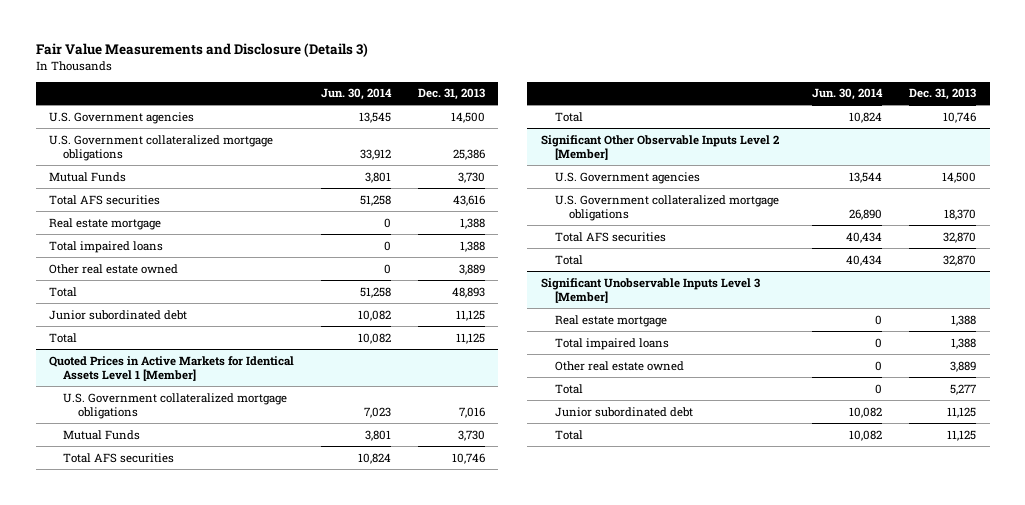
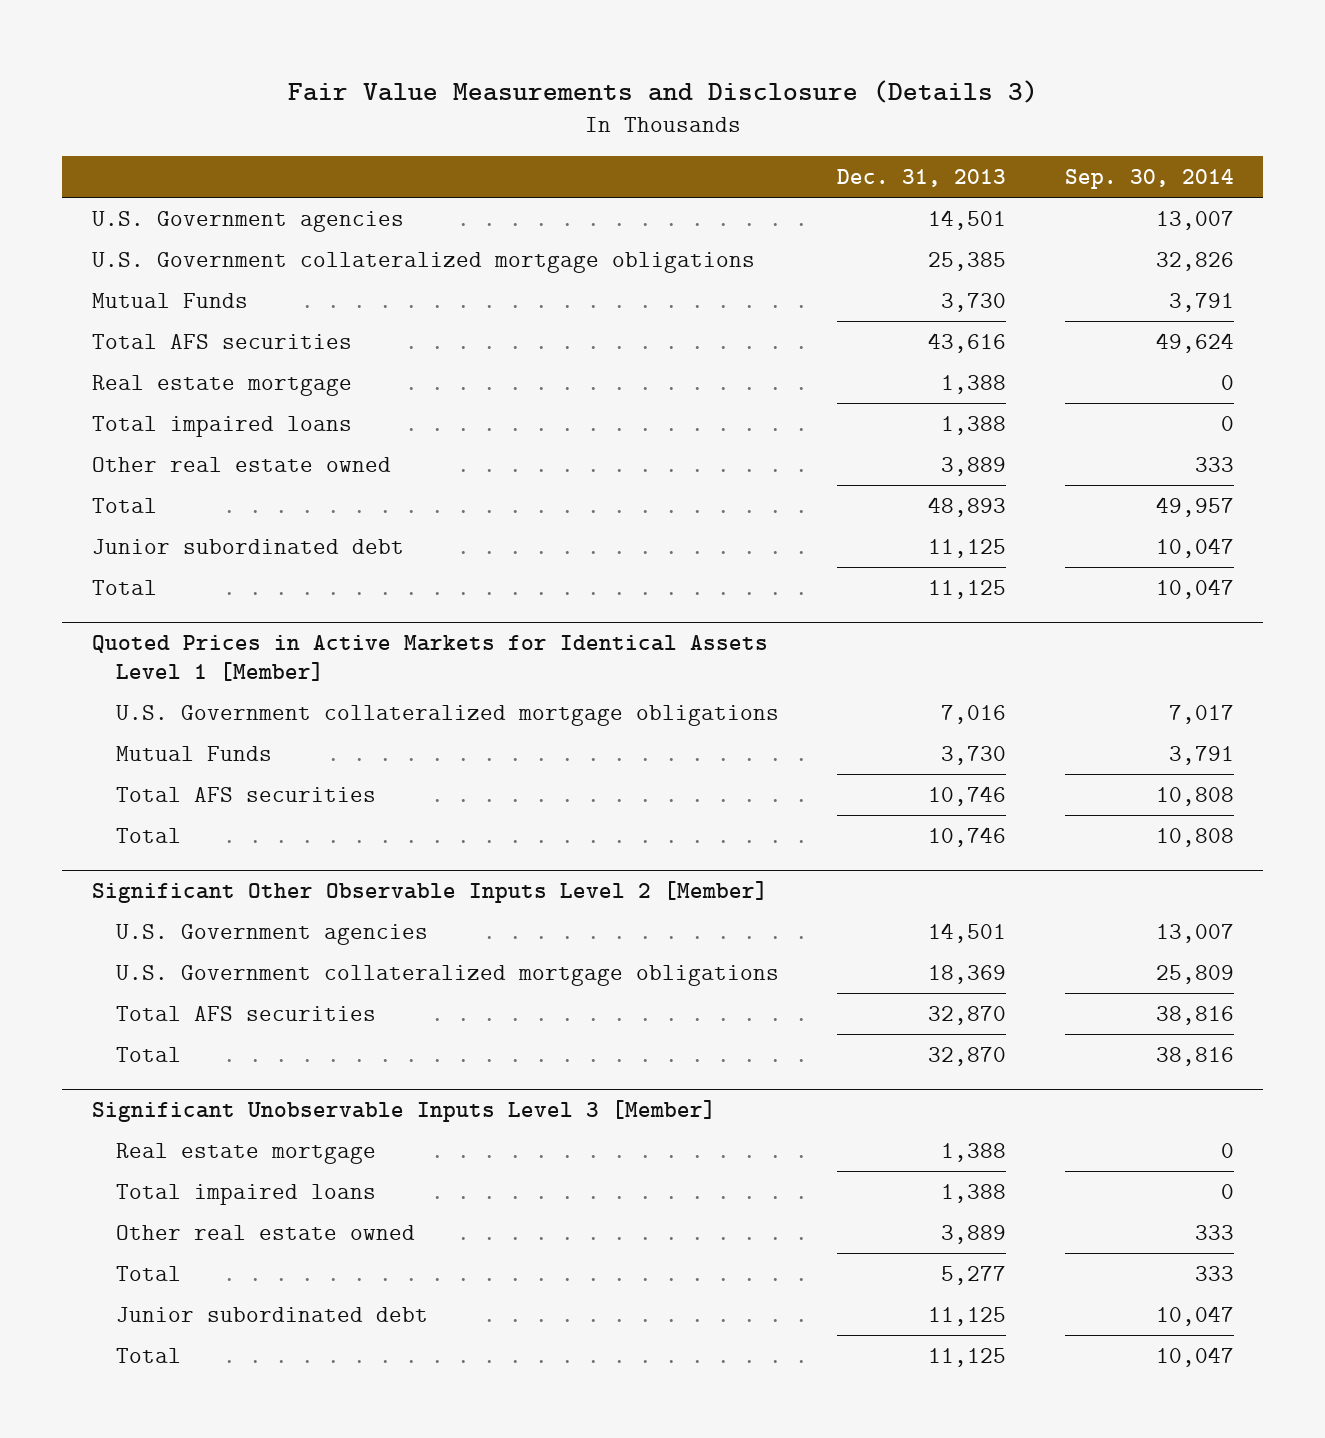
[320,88,392,101] Jun. 30, 2014 -> none
none -> [1064,168,1234,189] Sep. 30, 2014
[450,111,485,123] 14,500 -> [928,209,1007,230] 14,501
[452,148,485,160] 25,386 -> [928,251,1007,271] 25,385
[942,171,977,183] 14,500 -> [928,922,1007,943] 14,501
[944,208,977,220] 18,370 -> [928,964,1007,984] 18,369

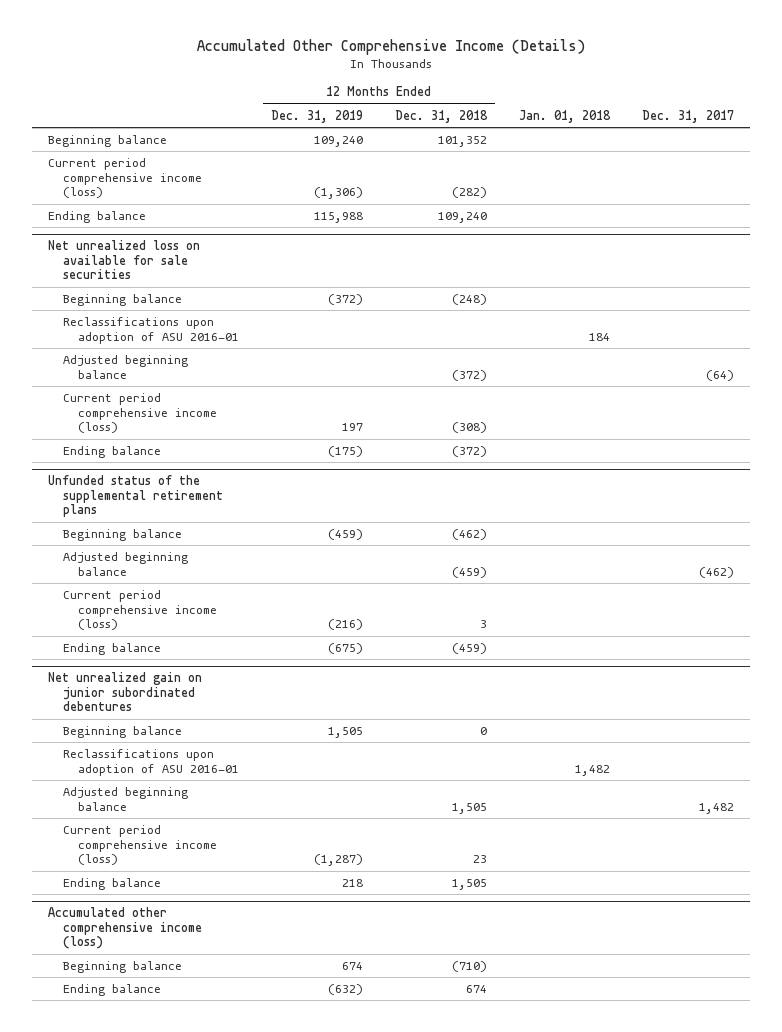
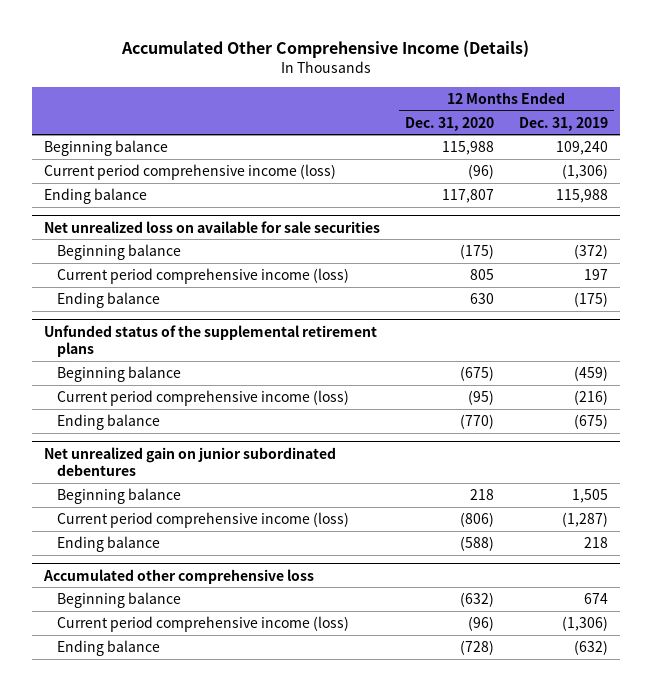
[394,109,488,123] Dec. 31, 2018 -> none
[519,109,612,123] Jan. 01, 2018 -> none
[642,109,735,123] Dec. 31, 2017 -> none
none -> [405,116,495,131] Dec. 31, 2020
[62,316,239,344] Reclassifications upon adoption of ASU 2016-01 -> none
[62,354,188,379] Adjusted beginning balance -> none
[62,551,188,576] Adjusted beginning balance -> none
[62,748,239,776] Reclassifications upon adoption of ASU 2016-01 -> none
[62,786,188,811] Adjusted beginning balance -> none
[47,907,202,950] Accumulated other comprehensive income (loss) -> [43,568,315,584] Accumulated other comprehensive loss
none -> [56,616,349,633] Current period comprehensive income (loss)

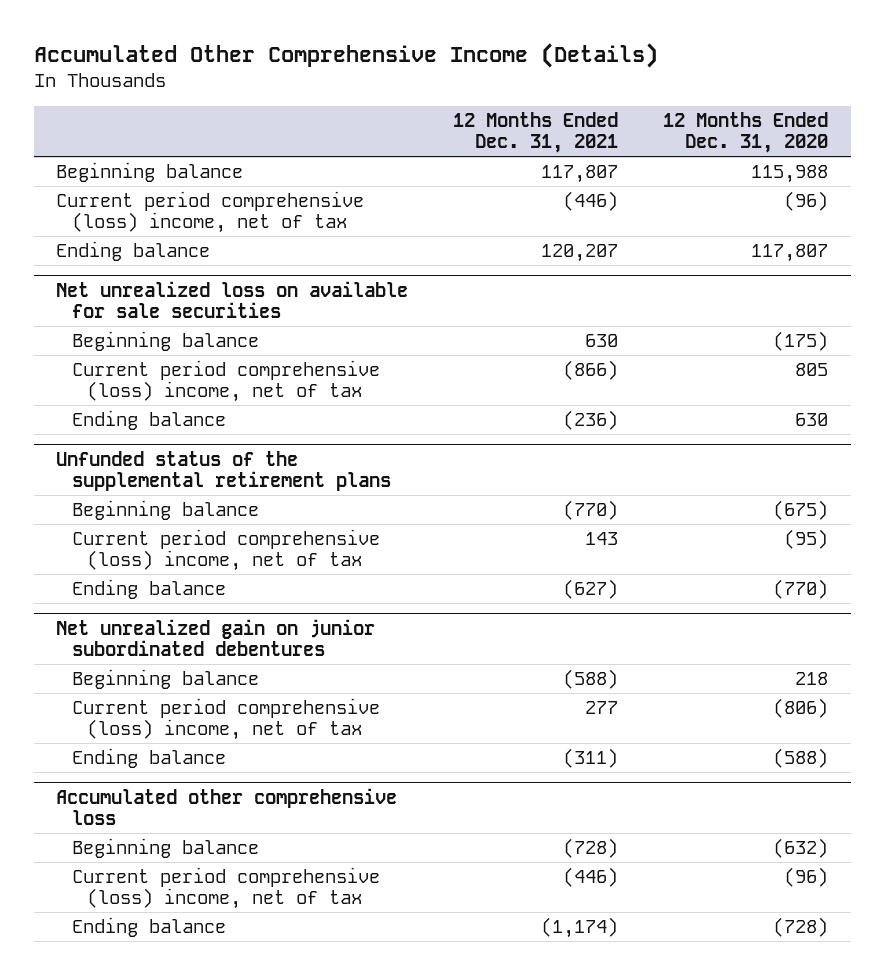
[518,116,608,131] Dec. 31, 2019 -> none
none -> [453,111,619,154] 12 Months Ended Dec. 31, 2021
[44,164,337,181] Current period comprehensive income (loss) -> [56,190,365,234] Current period comprehensive (loss) income, net of tax
[56,268,349,285] Current period comprehensive income (loss) -> [71,359,380,403] Current period comprehensive (loss) income, net of tax
[56,390,349,407] Current period comprehensive income (loss) -> [71,528,380,572] Current period comprehensive (loss) income, net of tax
[56,512,349,529] Current period comprehensive income (loss) -> [71,697,380,741] Current period comprehensive (loss) income, net of tax
[56,616,349,633] Current period comprehensive income (loss) -> [71,866,380,910] Current period comprehensive (loss) income, net of tax

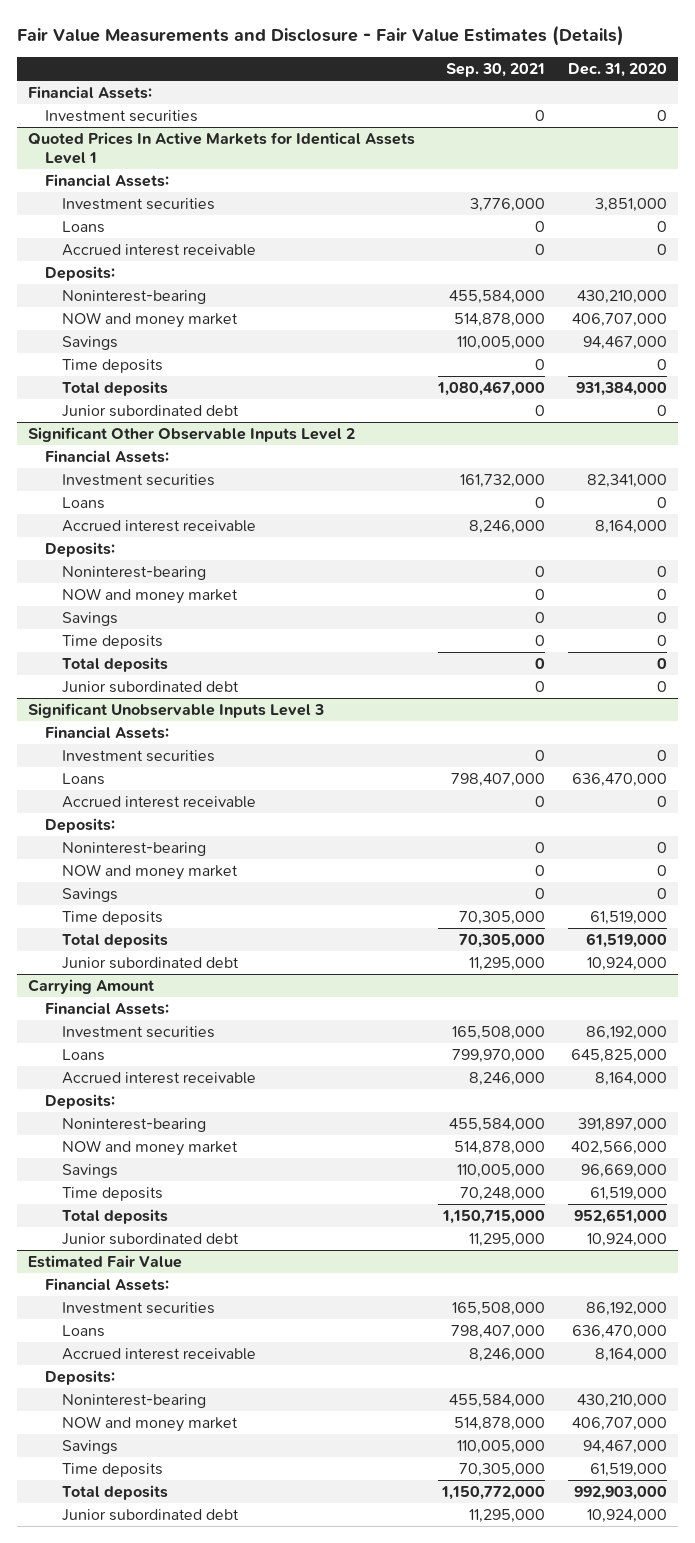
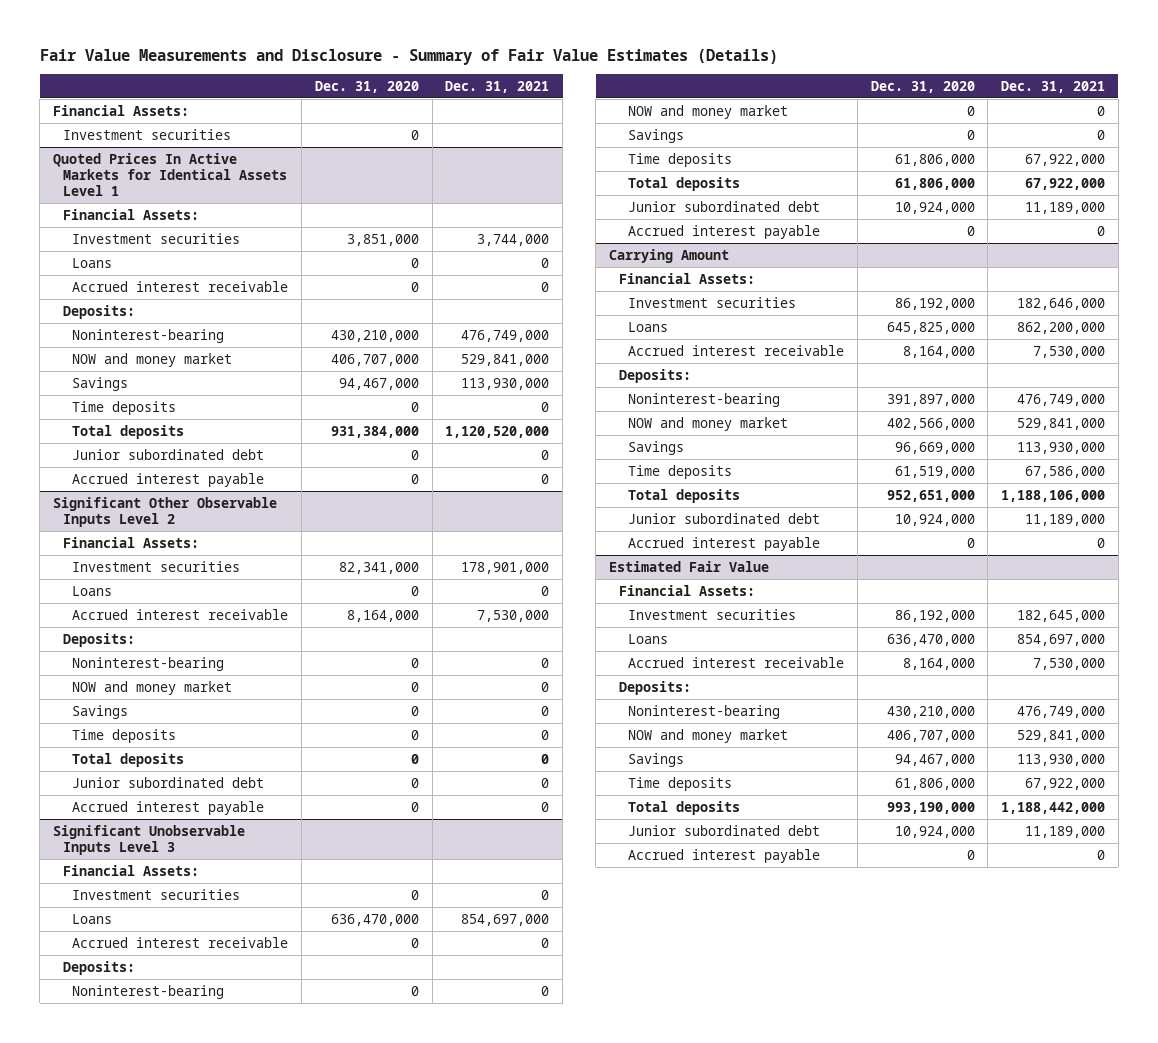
[16,25,624,47] Fair Value Measurements and Disclosure - Fair Value Estimates (Details) -> [39,48,778,65] Fair Value Measurements and Disclosure - Summary of Fair Value Estimates (Details)
[445,62,545,77] Sep. 30, 2021 -> none
none -> [445,80,550,93] Dec. 31, 2021
none -> [72,472,265,487] Accrued interest payable
none -> [72,800,265,815] Accrued interest payable
[589,911,667,926] 61,519,000 -> [894,153,975,166] 61,806,000
[585,933,667,949] 61,519,000 -> [894,177,975,190] 61,806,000
none -> [628,224,821,239] Accrued interest payable
none -> [628,536,821,551] Accrued interest payable
[589,1463,667,1478] 61,519,000 -> [894,777,975,790] 61,806,000
[573,1486,667,1501] 992,903,000 -> [886,801,975,814] 993,190,000
none -> [628,848,821,863] Accrued interest payable

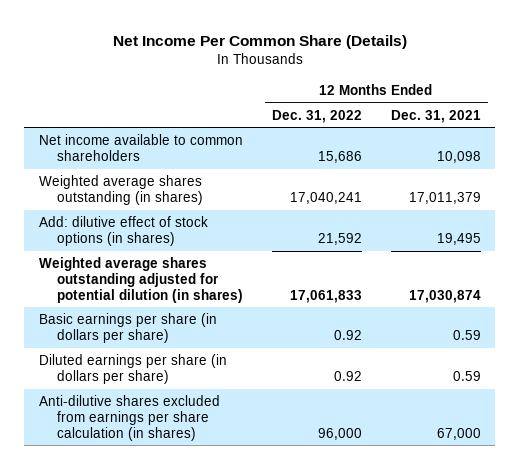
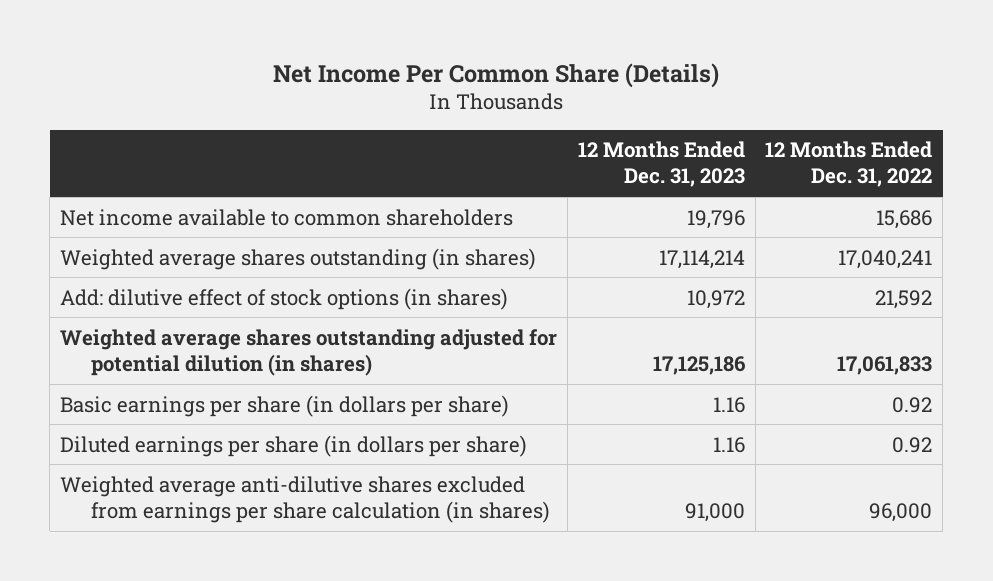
[390,109,481,123] Dec. 31, 2021 -> none
none -> [577,141,745,188] 12 Months Ended Dec. 31, 2023
[38,395,220,441] Anti-dilutive shares excluded from earnings per share calculation (in shares) -> [60,475,551,523] Weighted average anti-dilutive shares excluded from earnings per share calculation (in shares)

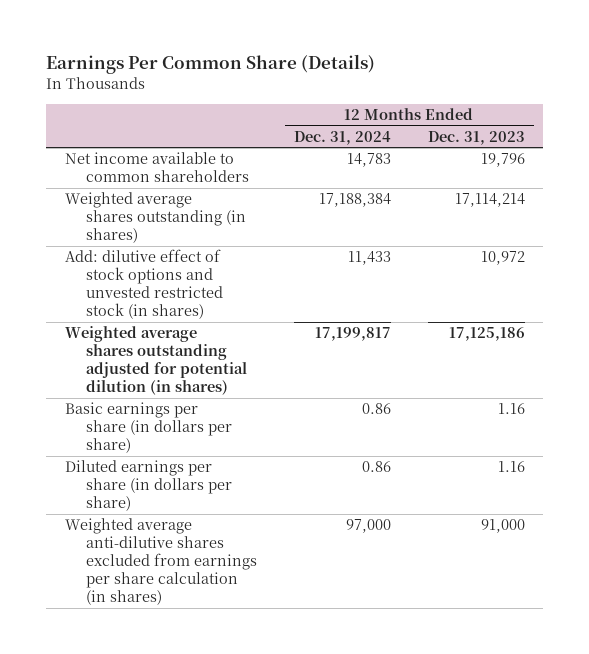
[273,62,720,88] Net Income Per Common Share (Details) -> [46,54,376,75] Earnings Per Common Share (Details)
[765,141,933,188] 12 Months Ended Dec. 31, 2022 -> none
none -> [294,130,392,145] Dec. 31, 2024
[60,287,509,310] Add: dilutive effect of stock options (in shares) -> [64,249,224,320] Add: dilutive effect of stock options and unvested restricted stock (in shares)

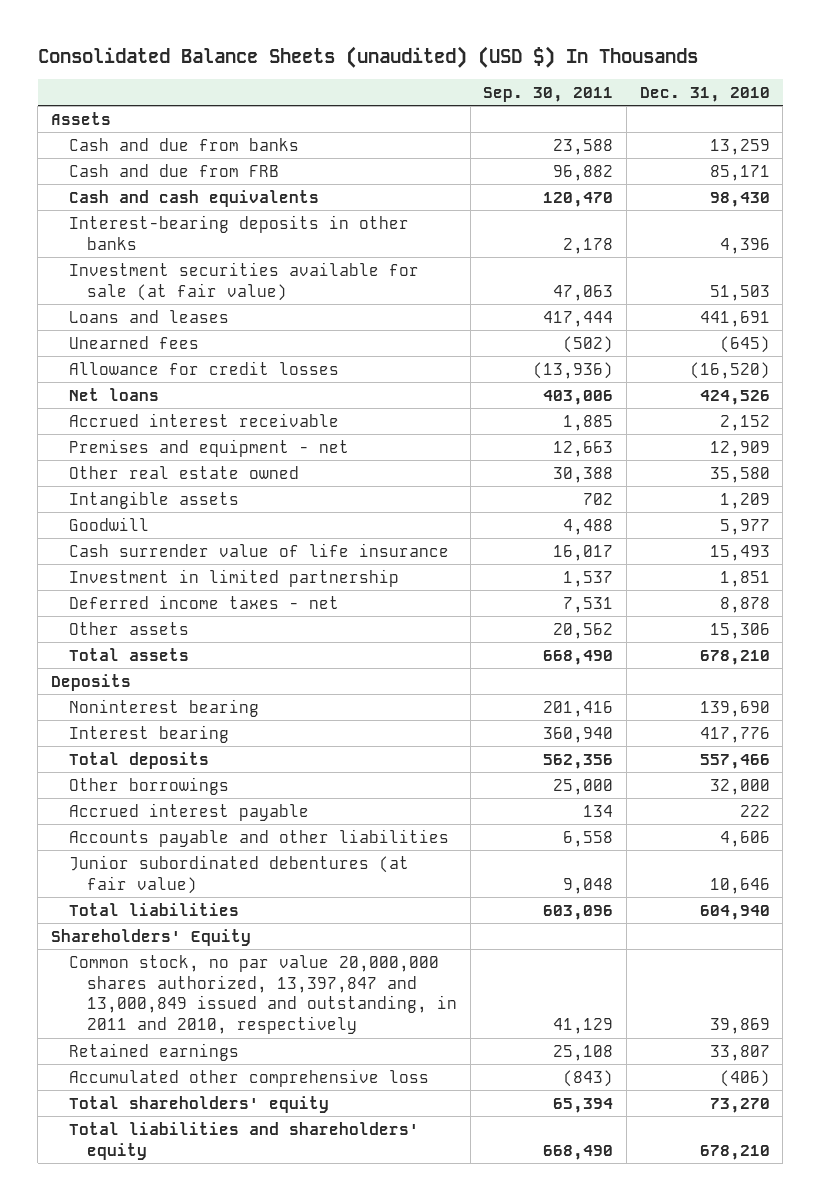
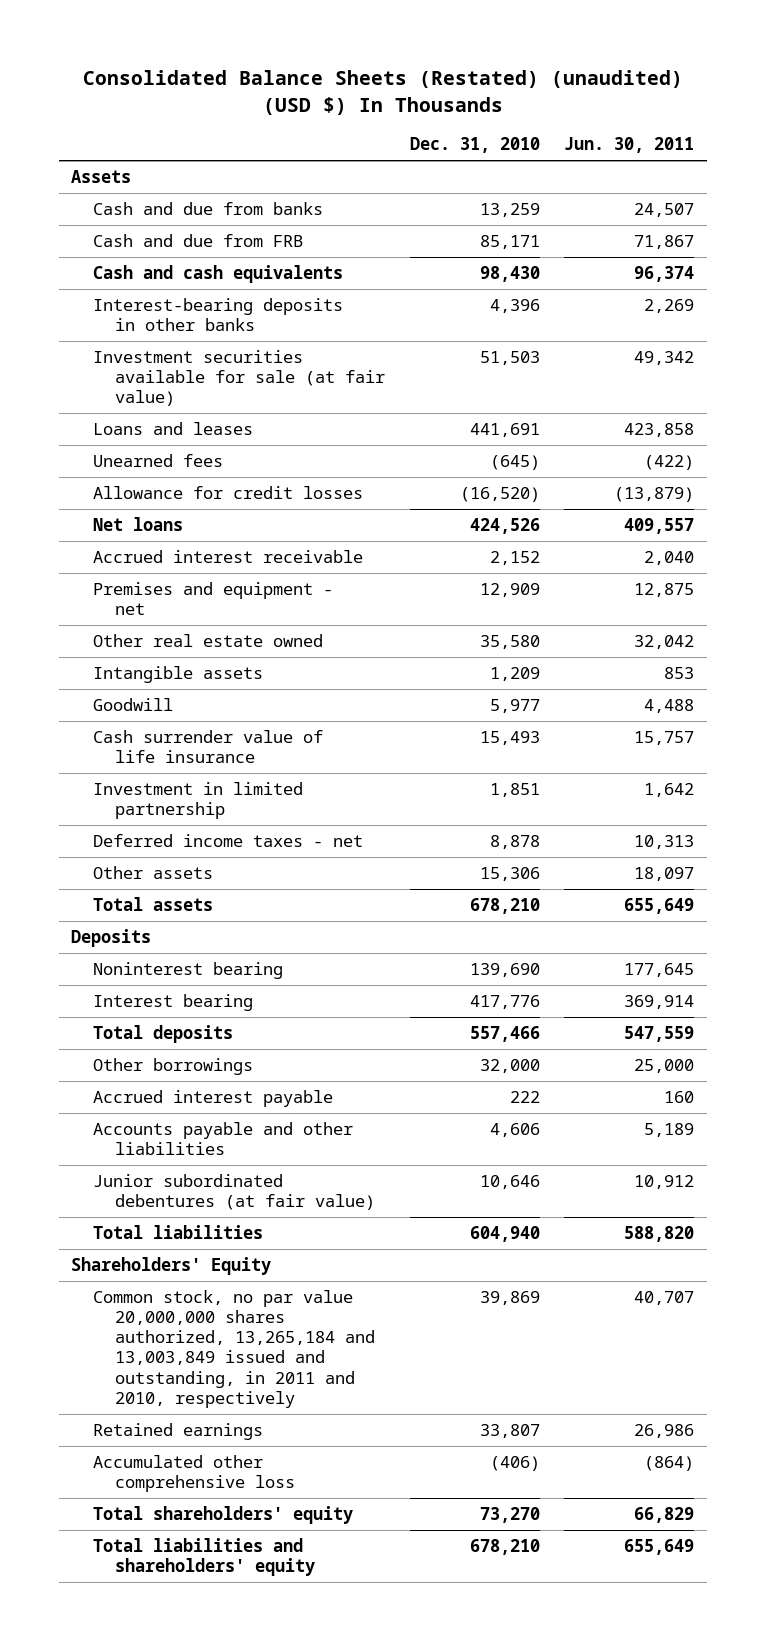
[37,45,698,68] Consolidated Balance Sheets (unaudited) (USD $) In Thousands -> [82,70,683,115] Consolidated Balance Sheets (Restated) (unaudited) (USD $) In Thousands
[483,86,614,102] Sep. 30, 2011 -> none
none -> [564,137,695,154] Jun. 30, 2011
[68,954,457,1035] Common stock, no par value 20,000,000 shares authorized, 13,397,847 and 13,000,849 issued and outstanding, in 2011 and 2010, respectively -> [93,1289,376,1408] Common stock, no par value 20,000,000 shares authorized, 13,265,184 and 13,003,849 issued and outstanding, in 2011 and 2010, respectively

